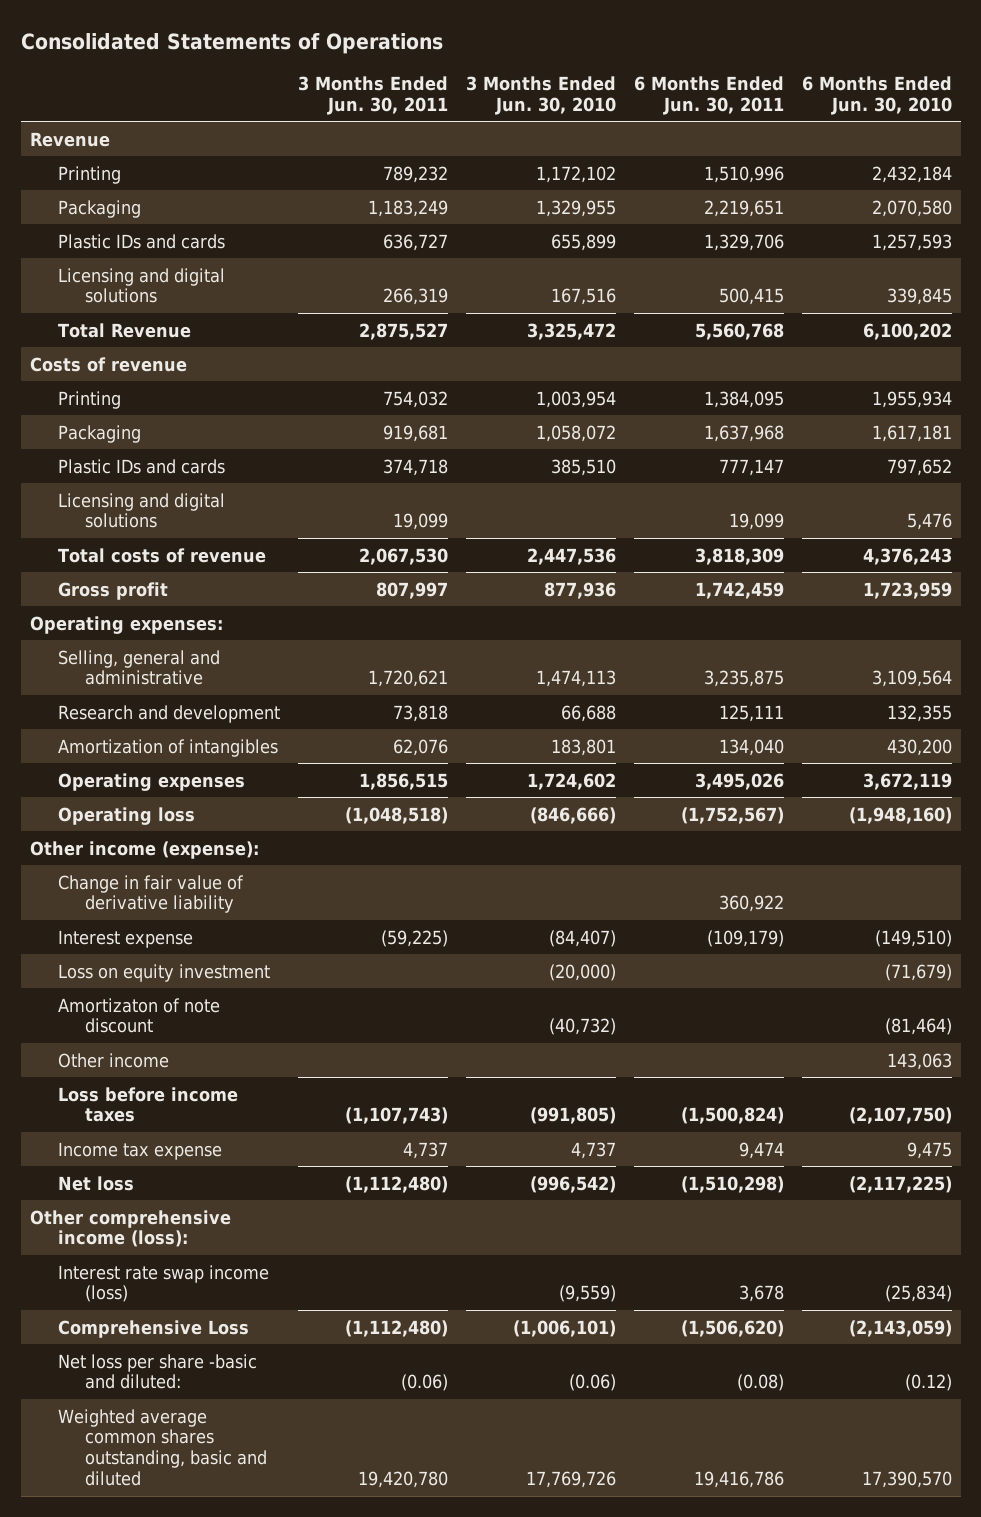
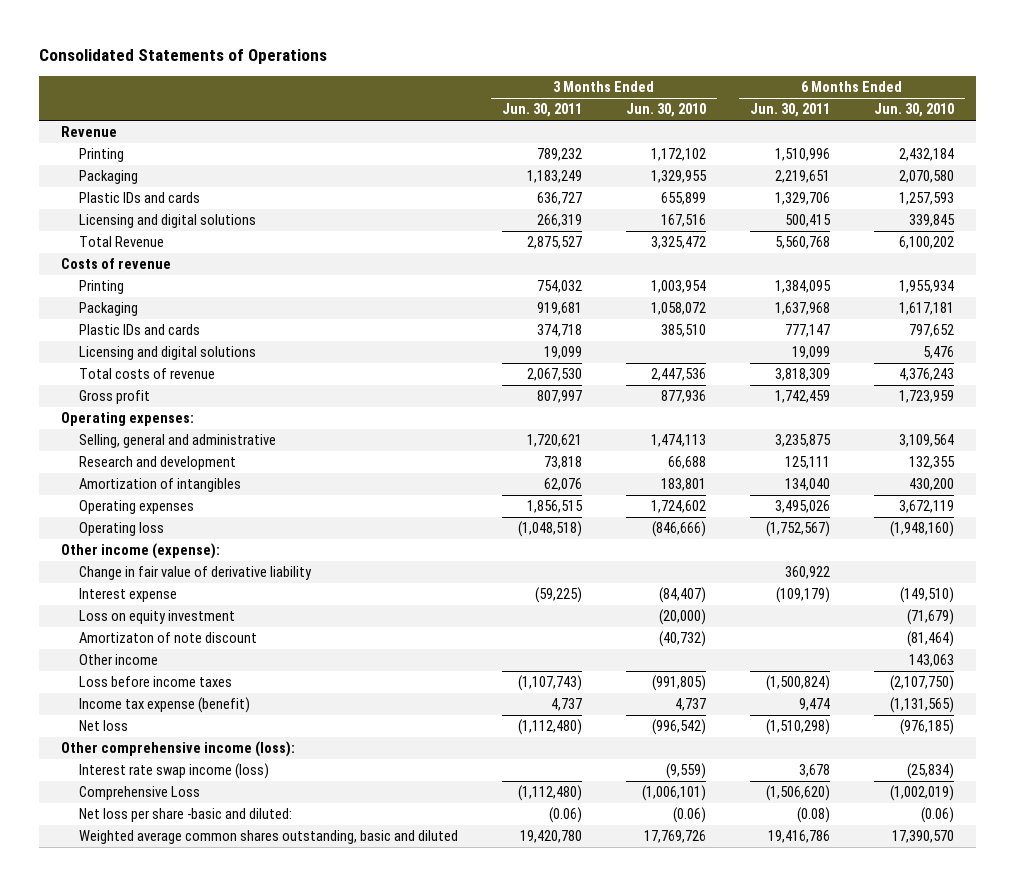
[57,1141,222,1160] Income tax expense -> [79,697,251,714] Income tax expense (benefit)
[906,1141,952,1159] 9,475 -> [890,697,955,714] (1,131,565)
[848,1175,952,1193] (2,117,225) -> [900,719,955,736] (976,185)
[848,1319,952,1337] (2,143,059) -> [890,785,955,802] (1,002,019)
[904,1374,952,1392] (0.12) -> [921,807,955,824] (0.06)

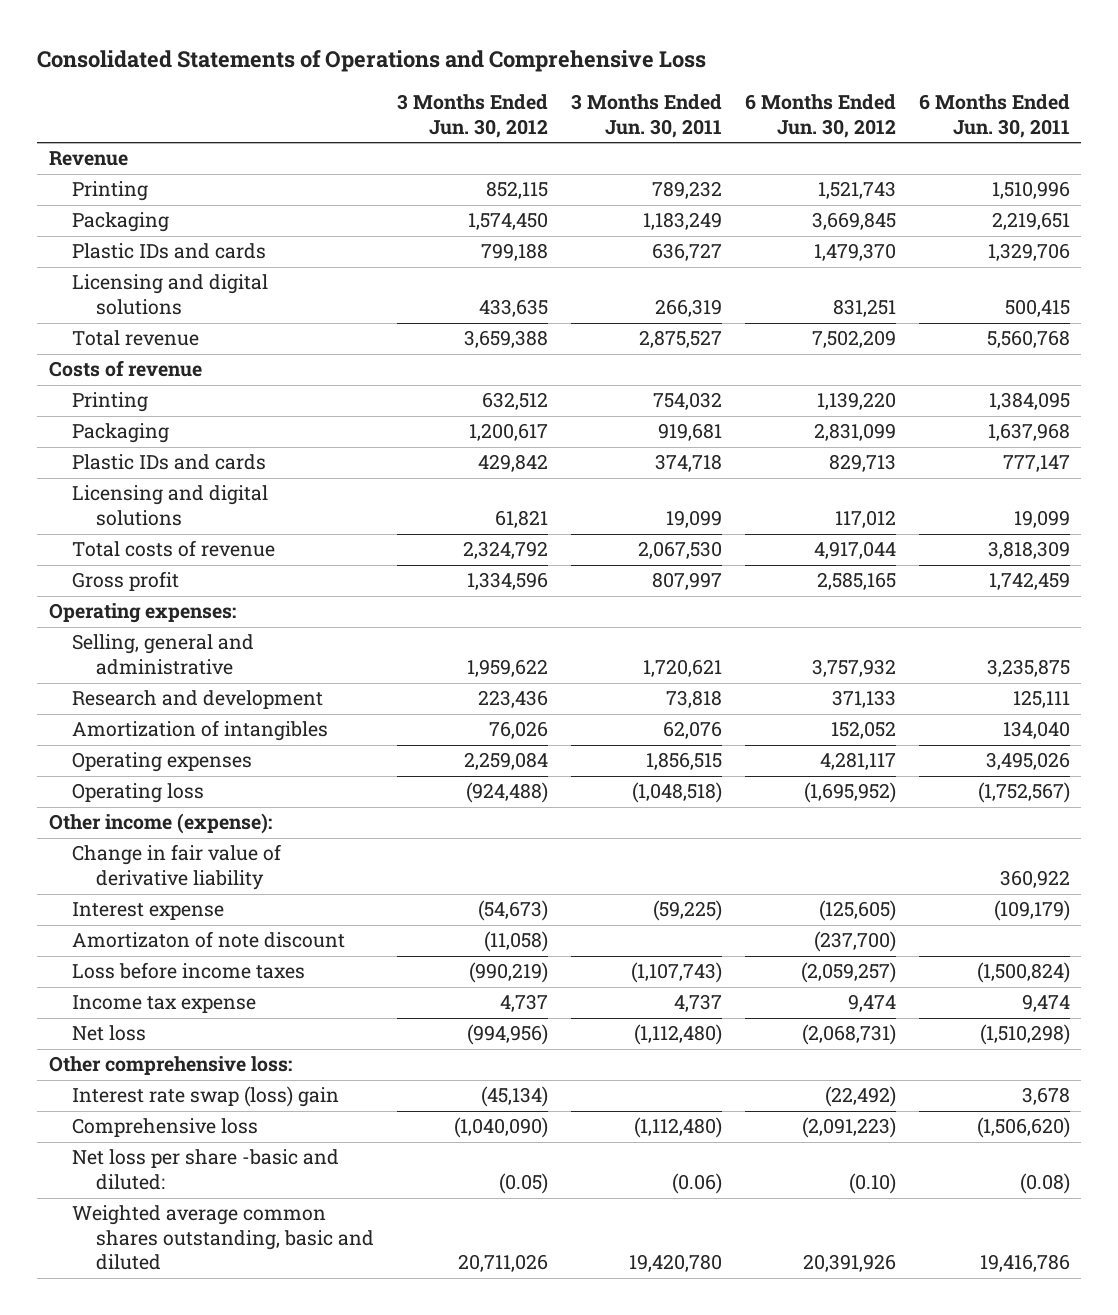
[38,49,327,65] Consolidated Statements of Operations -> [37,50,707,73] Consolidated Statements of Operations and Comprehensive Loss
[626,103,707,118] Jun. 30, 2010 -> none
[874,103,955,118] Jun. 30, 2010 -> none
none -> [396,94,548,138] 3 Months Ended Jun. 30, 2012
none -> [744,94,896,138] 6 Months Ended Jun. 30, 2012
[79,236,165,248] Total Revenue -> [72,330,200,347] Total revenue
[79,610,236,625] Loss on equity investment -> none
[79,654,159,666] Other income -> none
[79,697,251,714] Income tax expense (benefit) -> [72,995,257,1014] Income tax expense
[60,741,295,758] Other comprehensive income (loss): -> [48,1056,292,1076] Other comprehensive loss:
[79,763,270,780] Interest rate swap income (loss) -> [72,1086,340,1108] Interest rate swap (loss) gain
[79,786,201,801] Comprehensive Loss -> [72,1118,259,1138] Comprehensive loss

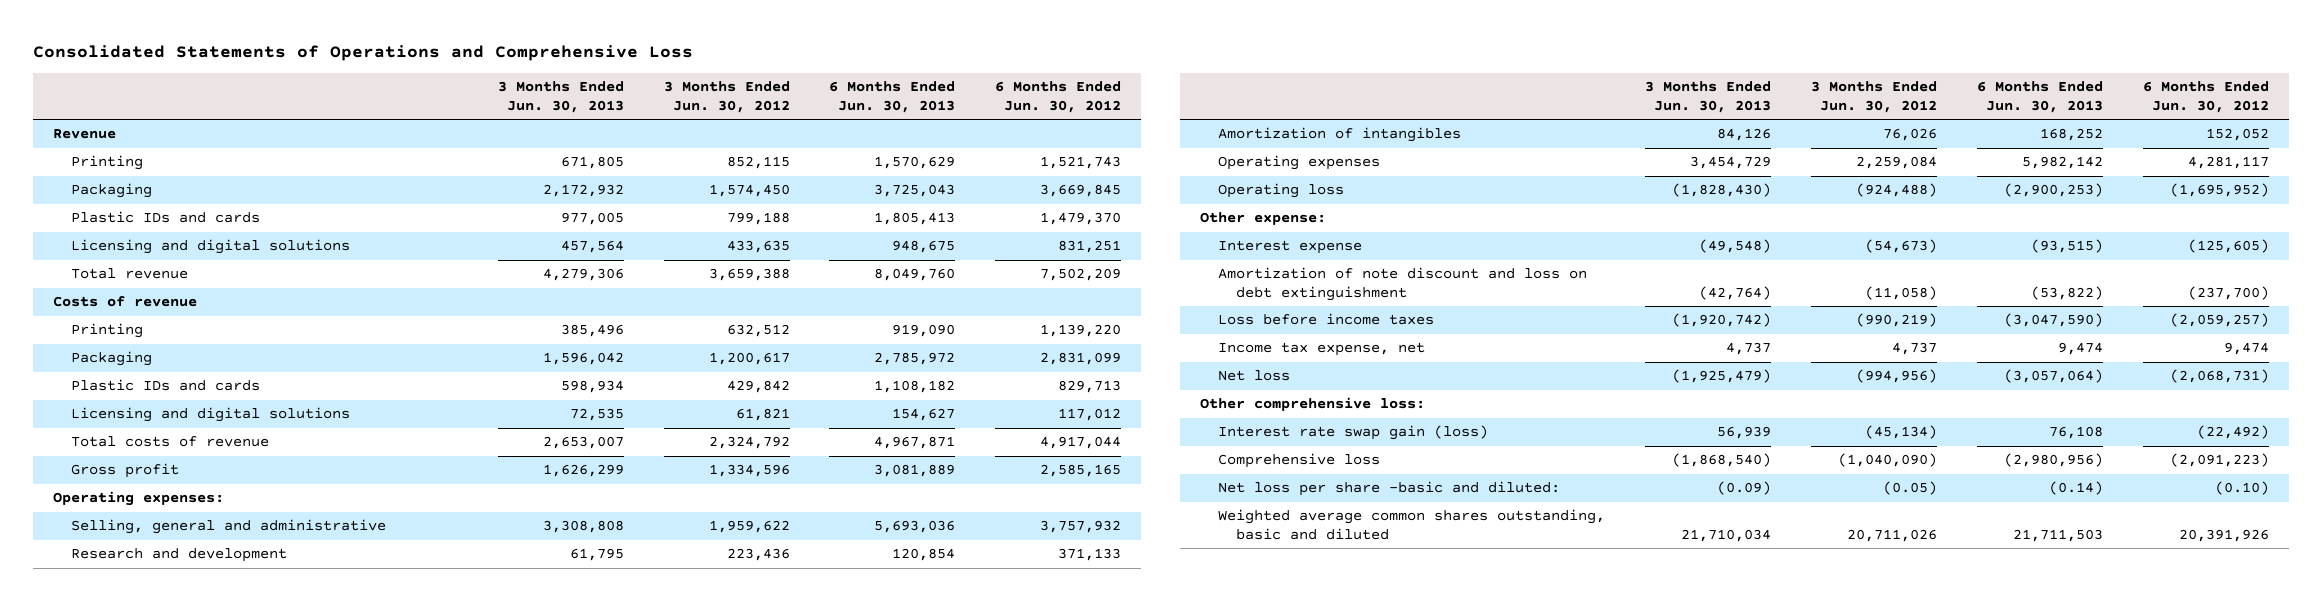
[570,94,722,138] 3 Months Ended Jun. 30, 2011 -> none
[918,94,1070,138] 6 Months Ended Jun. 30, 2011 -> none
none -> [497,81,624,114] 3 Months Ended Jun. 30, 2013
none -> [829,81,956,114] 6 Months Ended Jun. 30, 2013
[72,844,282,890] Change in fair value of derivative liability -> none
[48,813,272,835] Other income (expense): -> [1200,212,1327,226] Other expense:
[72,931,346,949] Amortizaton of note discount -> [1218,267,1588,302] Amortization of note discount and loss on debt extinguishment
[72,995,257,1014] Income tax expense -> [1218,342,1426,357] Income tax expense, net
[72,1086,340,1108] Interest rate swap (loss) gain -> [1218,425,1489,441] Interest rate swap gain (loss)

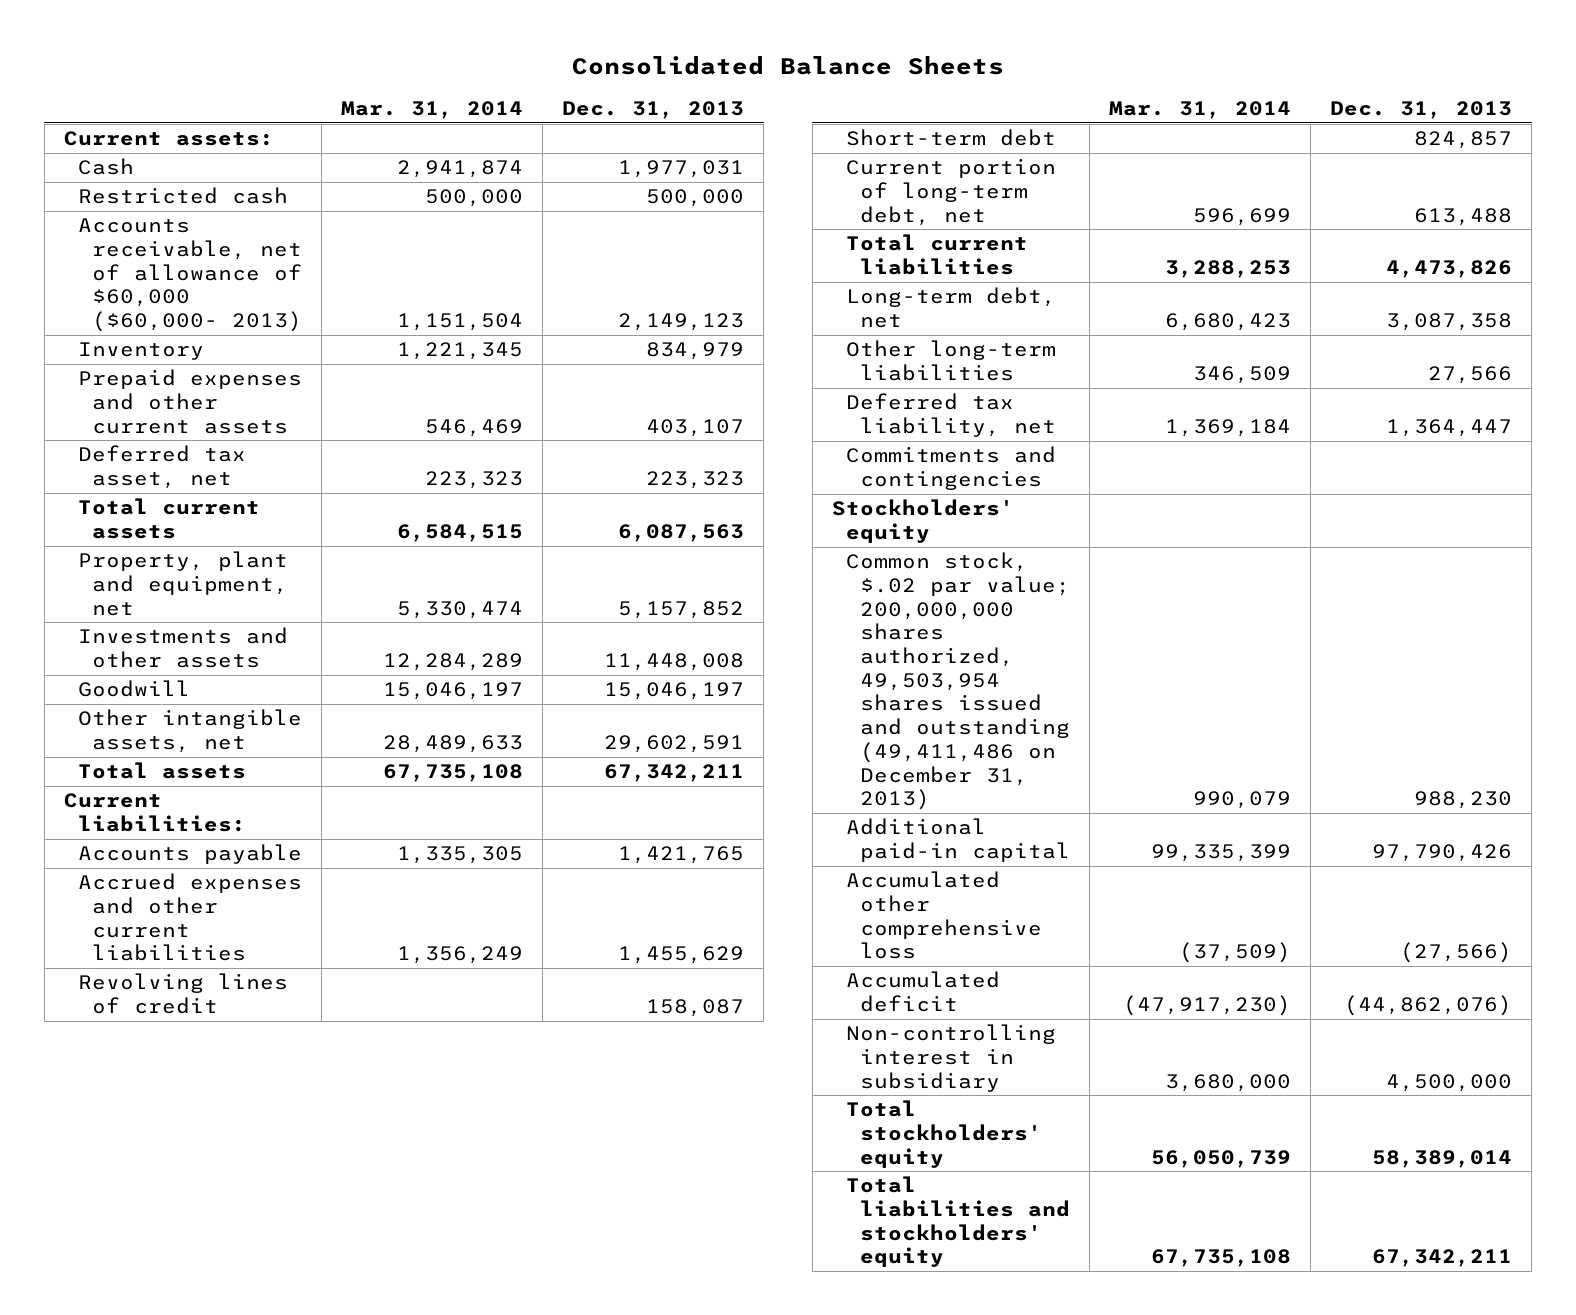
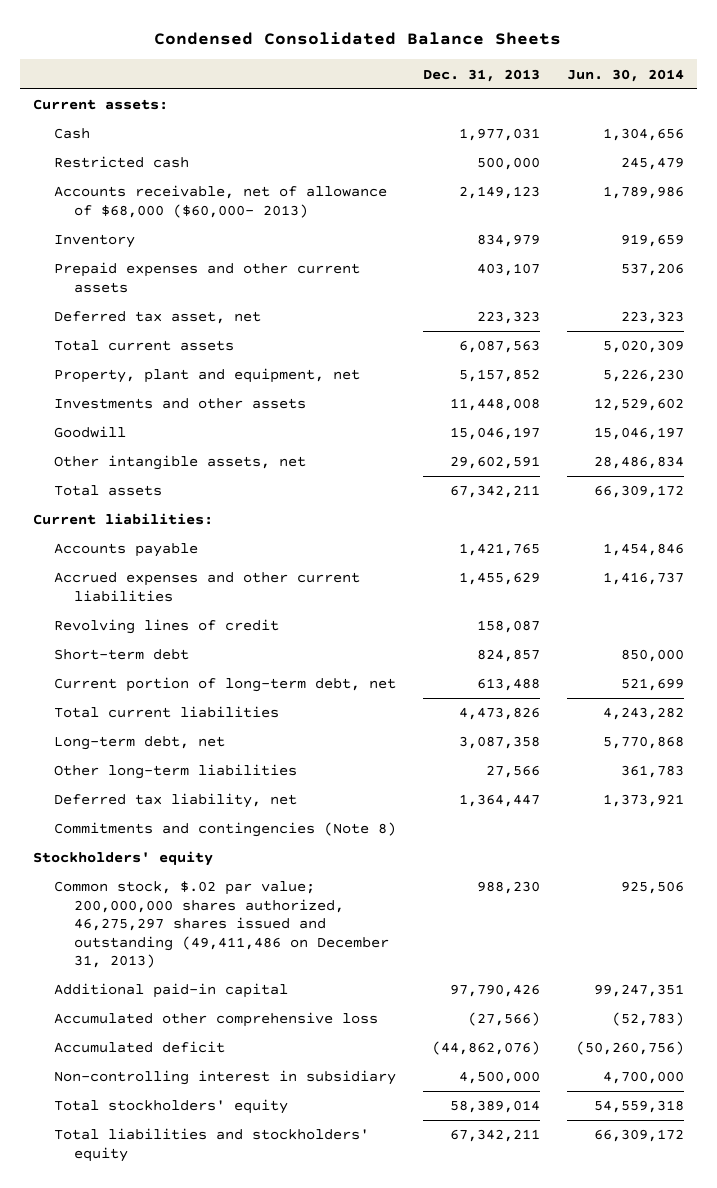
[571,56,1004,76] Consolidated Balance Sheets -> [154,31,562,45] Condensed Consolidated Balance Sheets
[341,100,524,119] Mar. 31, 2014 -> none
none -> [566,68,684,82] Jun. 30, 2014
[77,218,303,333] Accounts receivable, net of allowance of $60,000 ($60,000- 2013) -> [53,185,387,218] Accounts receivable, net of allowance of $68,000 ($60,000- 2013)
[845,446,1056,490] Commitments and contingencies -> [53,822,396,838] Commitments and contingencies (Note 8)
[845,552,1070,811] Common stock, $.02 par value; 200,000,000 shares authorized, 49,503,954 shares issued and outstanding (49,411,486 on December 31, 2013) -> [53,881,389,968] Common stock, $.02 par value; 200,000,000 shares authorized, 46,275,297 shares issued and outstanding (49,411,486 on December 31, 2013)

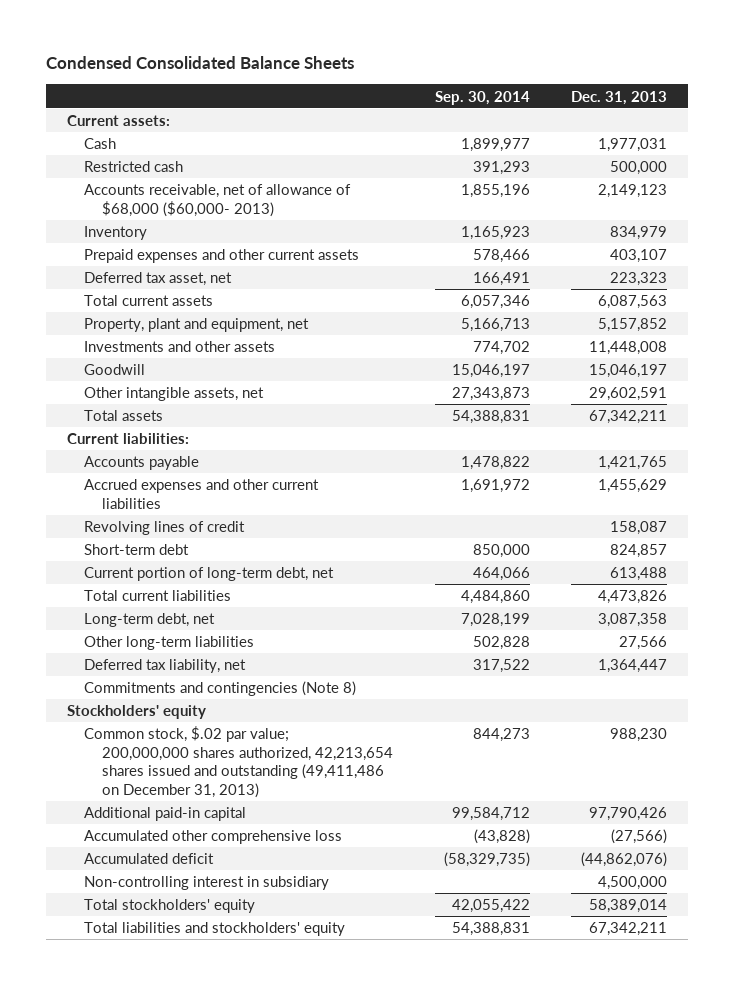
[566,68,684,82] Jun. 30, 2014 -> none
none -> [434,90,530,105] Sep. 30, 2014
[53,881,389,968] Common stock, $.02 par value; 200,000,000 shares authorized, 46,275,297 shares issued and outstanding (49,411,486 on December 31, 2013) -> [84,726,393,799] Common stock, $.02 par value; 200,000,000 shares authorized, 42,213,654 shares issued and outstanding (49,411,486 on December 31, 2013)

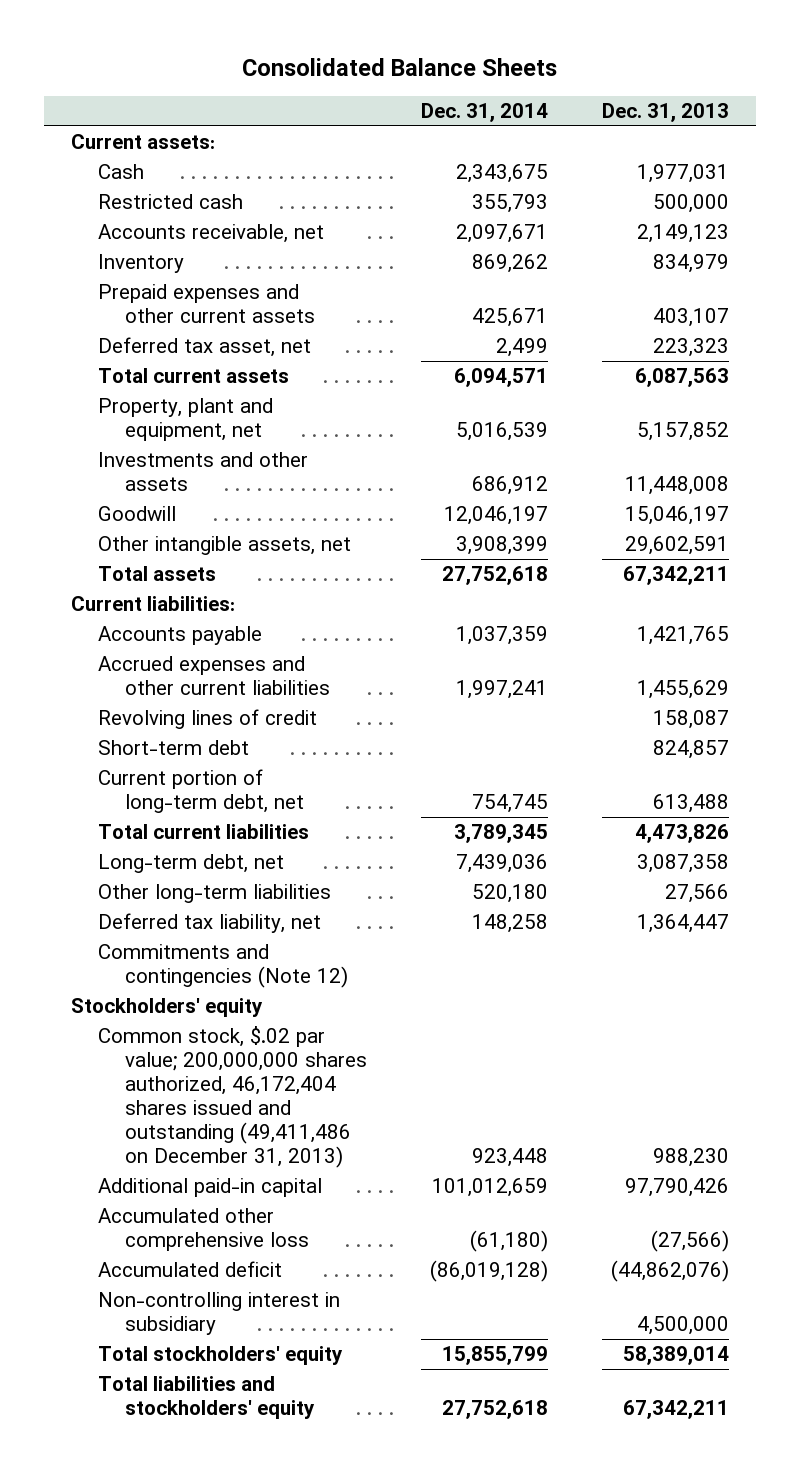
[46,56,355,70] Condensed Consolidated Balance Sheets -> [242,57,558,76] Consolidated Balance Sheets
[434,90,530,105] Sep. 30, 2014 -> none
none -> [420,103,548,123] Dec. 31, 2014
[84,184,352,217] Accounts receivable, net of allowance of $68,000 ($60,000- 2013) -> [97,224,324,244] Accounts receivable, net
[84,681,357,697] Commitments and contingencies (Note 8) -> [97,944,348,989] Commitments and contingencies (Note 12)
[84,726,393,799] Common stock, $.02 par value; 200,000,000 shares authorized, 42,213,654 shares issued and outstanding (49,411,486 on December 31, 2013) -> [97,1026,367,1168] Common stock, $.02 par value; 200,000,000 shares authorized, 46,172,404 shares issued and outstanding (49,411,486 on December 31, 2013)

